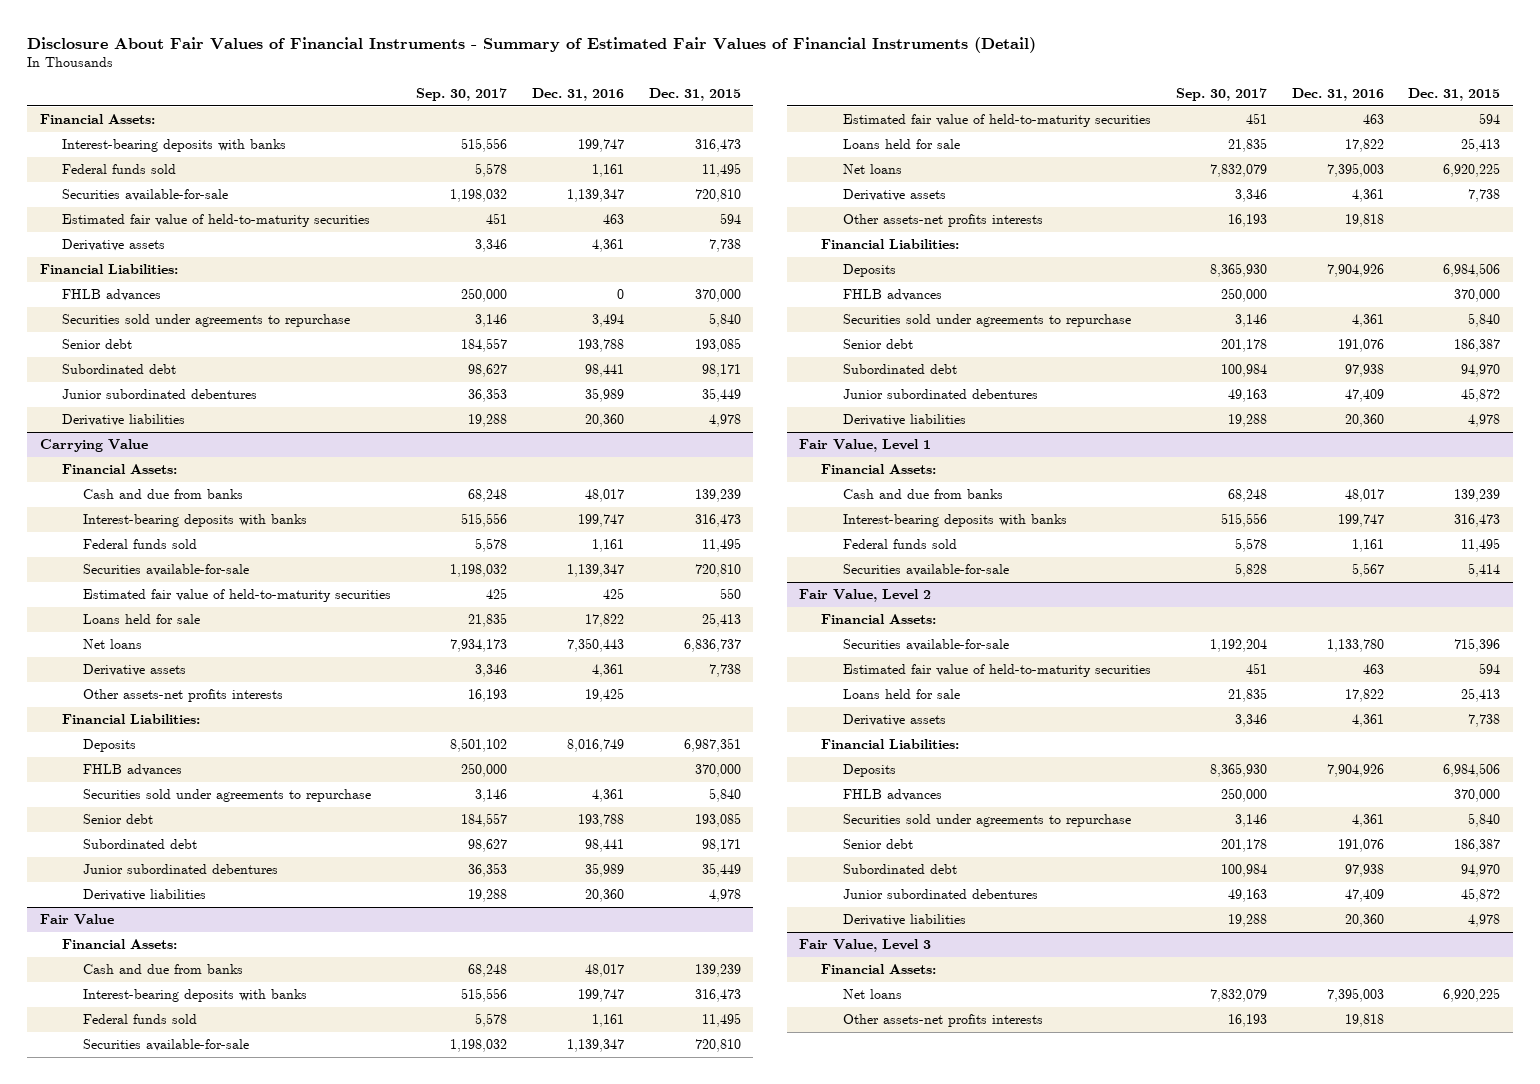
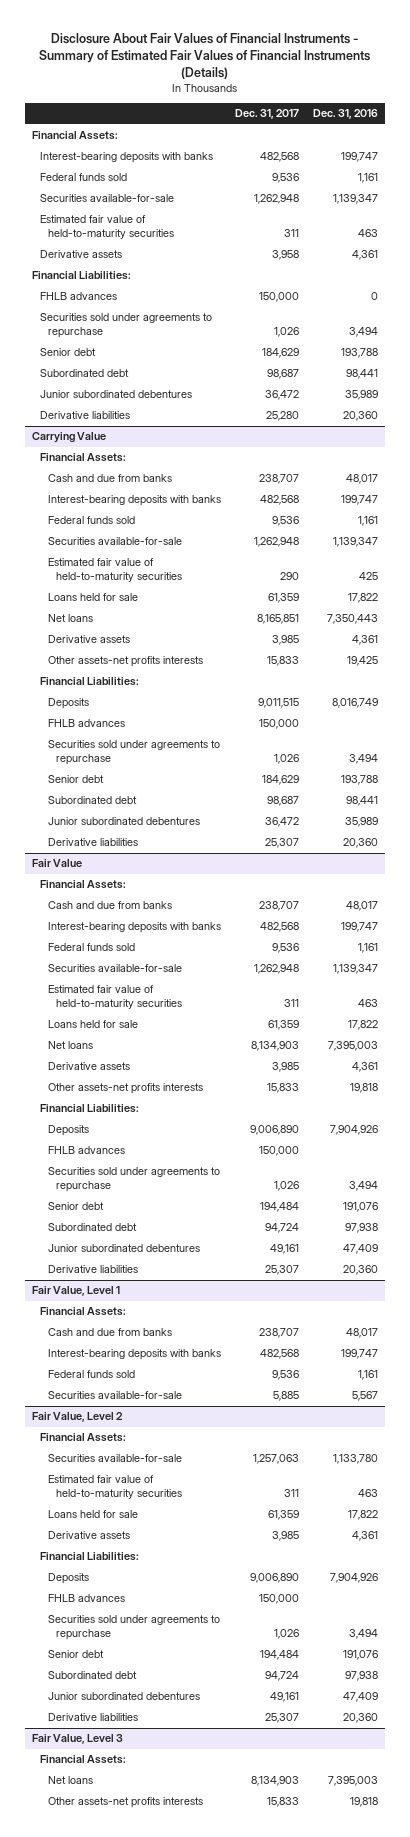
[27,36,1037,53] Disclosure About Fair Values of Financial Instruments - Summary of Estimated Fair Values of Financial Instruments (Detail) -> [39,32,371,79] Disclosure About Fair Values of Financial Instruments - Summary of Estimated Fair Values of Financial Instruments (Details)
[416,88,508,102] Sep. 30, 2017 -> none
[648,88,741,102] Dec. 31, 2015 -> none
none -> [235,109,300,120] Dec. 31, 2017
[591,789,624,803] 4,361 -> [348,754,378,765] 3,494
[1351,314,1384,328] 4,361 -> [348,1181,378,1192] 3,494
[1351,814,1384,828] 4,361 -> [348,1629,378,1640] 3,494

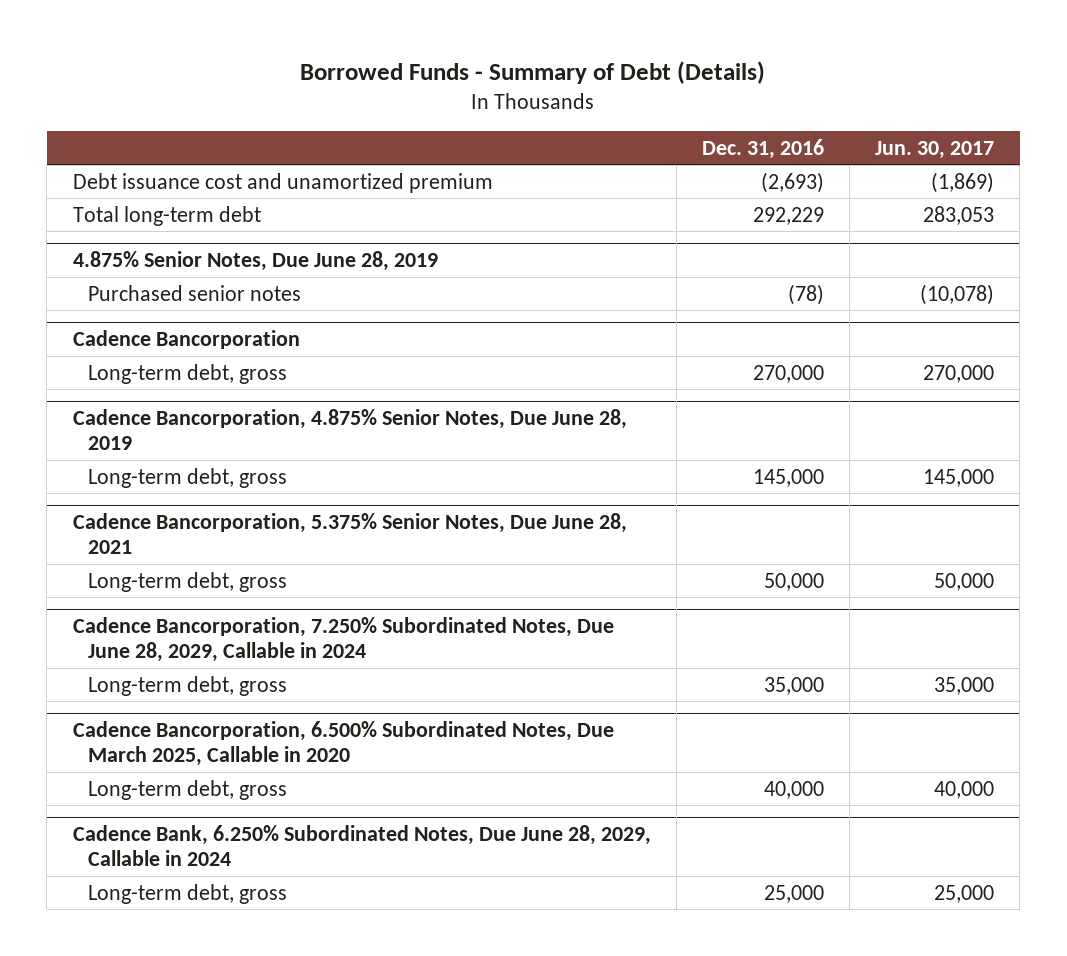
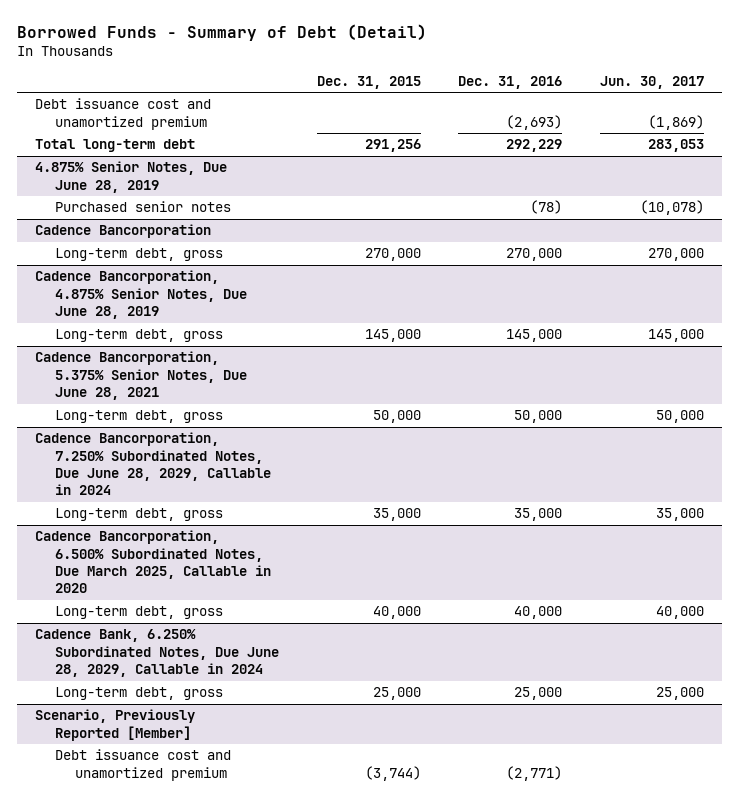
[300,61,766,85] Borrowed Funds - Summary of Debt (Details) -> [16,23,427,41] Borrowed Funds - Summary of Debt (Detail)
none -> [316,75,421,89] Dec. 31, 2015
none -> [35,709,196,741] Scenario, Previously Reported [Member]
none -> [55,749,232,781] Debt issuance cost and unamortized premium

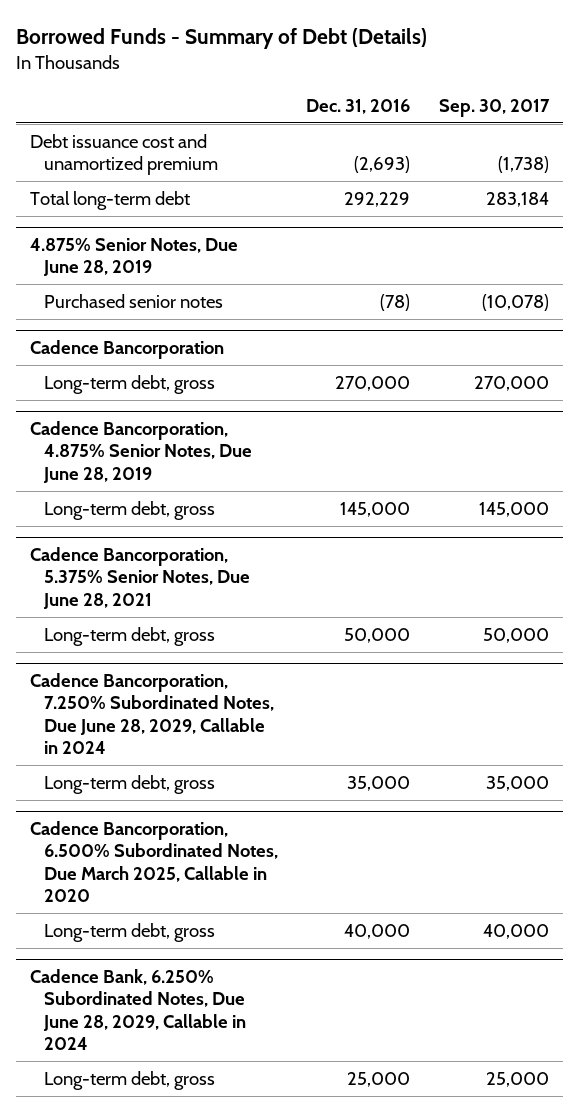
[16,23,427,41] Borrowed Funds - Summary of Debt (Detail) -> [15,28,427,50] Borrowed Funds - Summary of Debt (Details)
[316,75,421,89] Dec. 31, 2015 -> none
[599,75,704,89] Jun. 30, 2017 -> none
none -> [438,98,550,117] Sep. 30, 2017
[35,709,196,741] Scenario, Previously Reported [Member] -> none
[55,749,232,781] Debt issuance cost and unamortized premium -> none

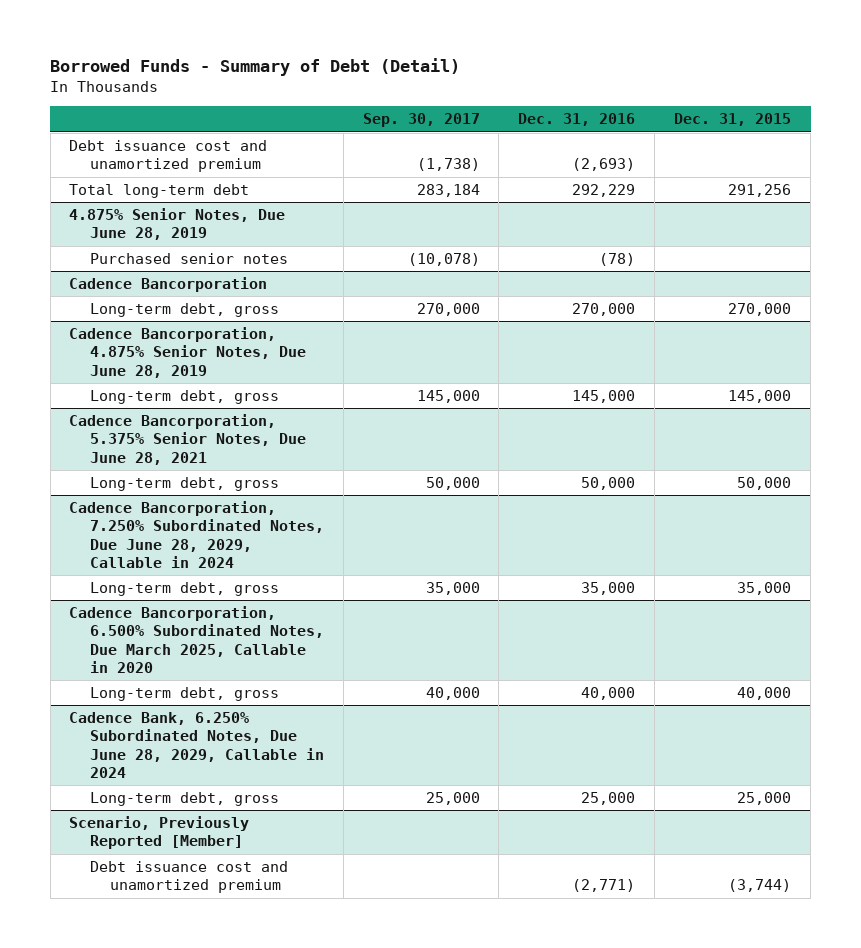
[15,28,427,50] Borrowed Funds - Summary of Debt (Details) -> [50,58,461,77] Borrowed Funds - Summary of Debt (Detail)
none -> [674,113,792,127] Dec. 31, 2015
none -> [69,815,250,850] Scenario, Previously Reported [Member]
none -> [89,860,288,894] Debt issuance cost and unamortized premium

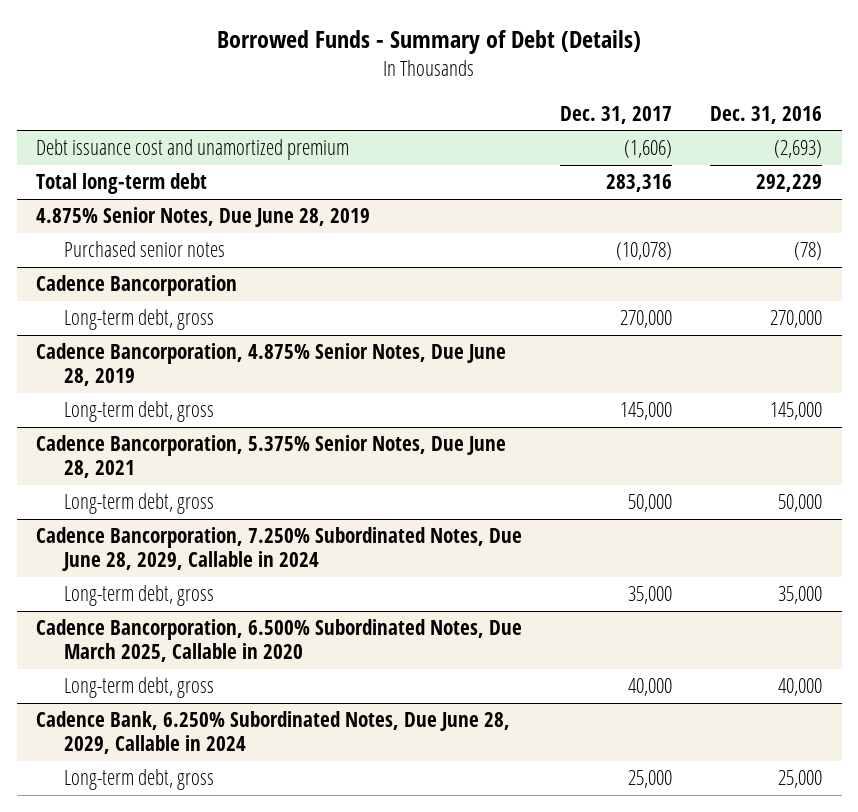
[50,58,461,77] Borrowed Funds - Summary of Debt (Detail) -> [217,30,642,55] Borrowed Funds - Summary of Debt (Details)
[362,113,480,128] Sep. 30, 2017 -> none
[674,113,792,127] Dec. 31, 2015 -> none
none -> [560,105,673,124] Dec. 31, 2017
[69,815,250,850] Scenario, Previously Reported [Member] -> none
[89,860,288,894] Debt issuance cost and unamortized premium -> none

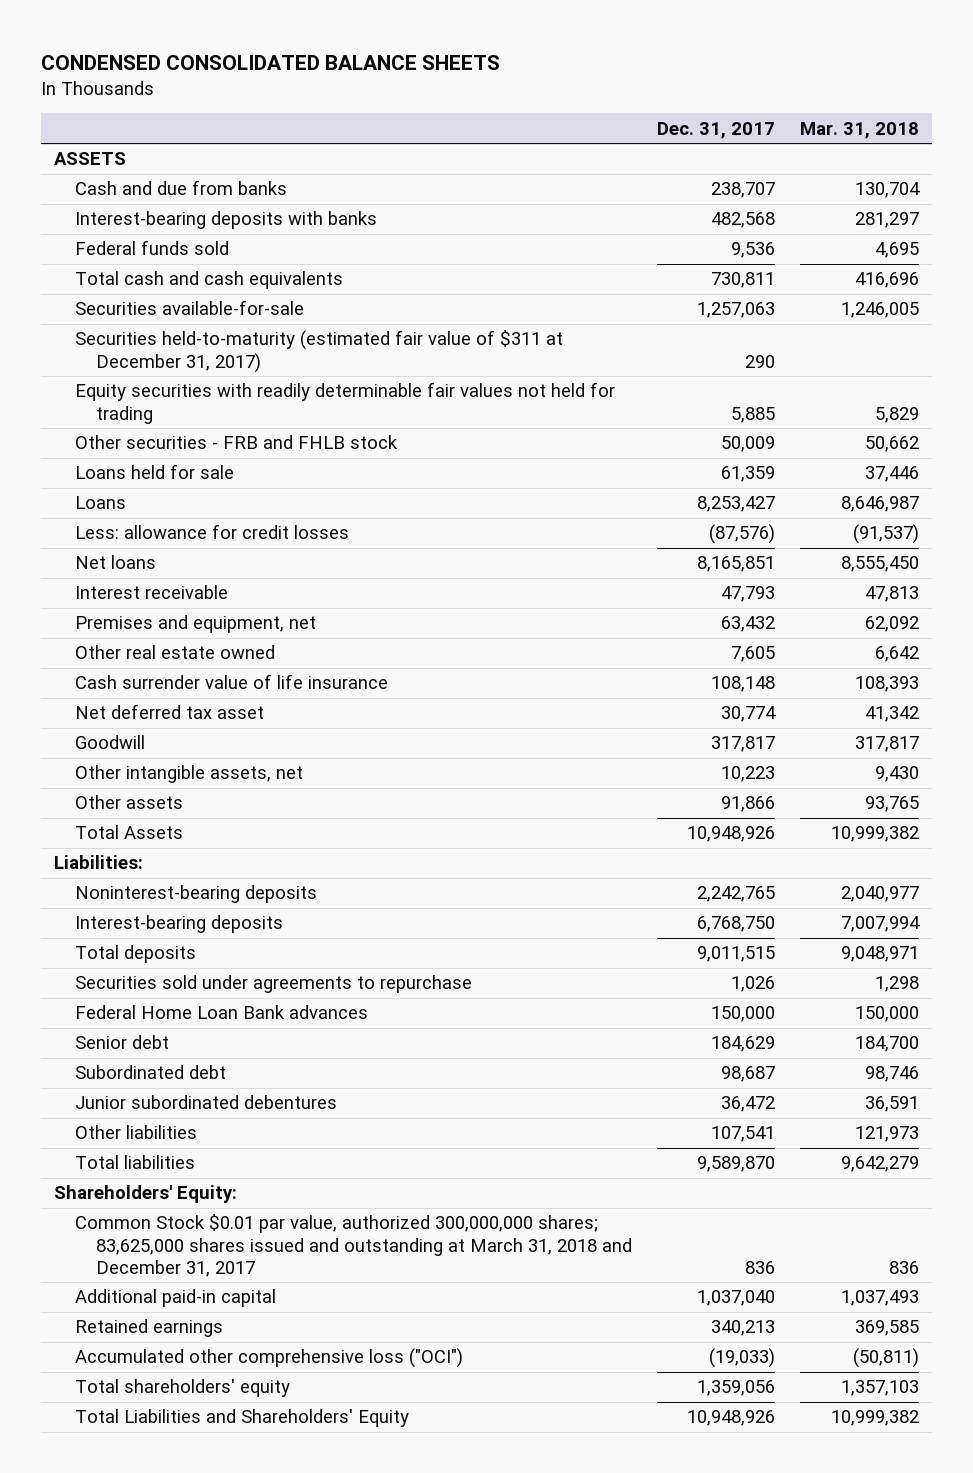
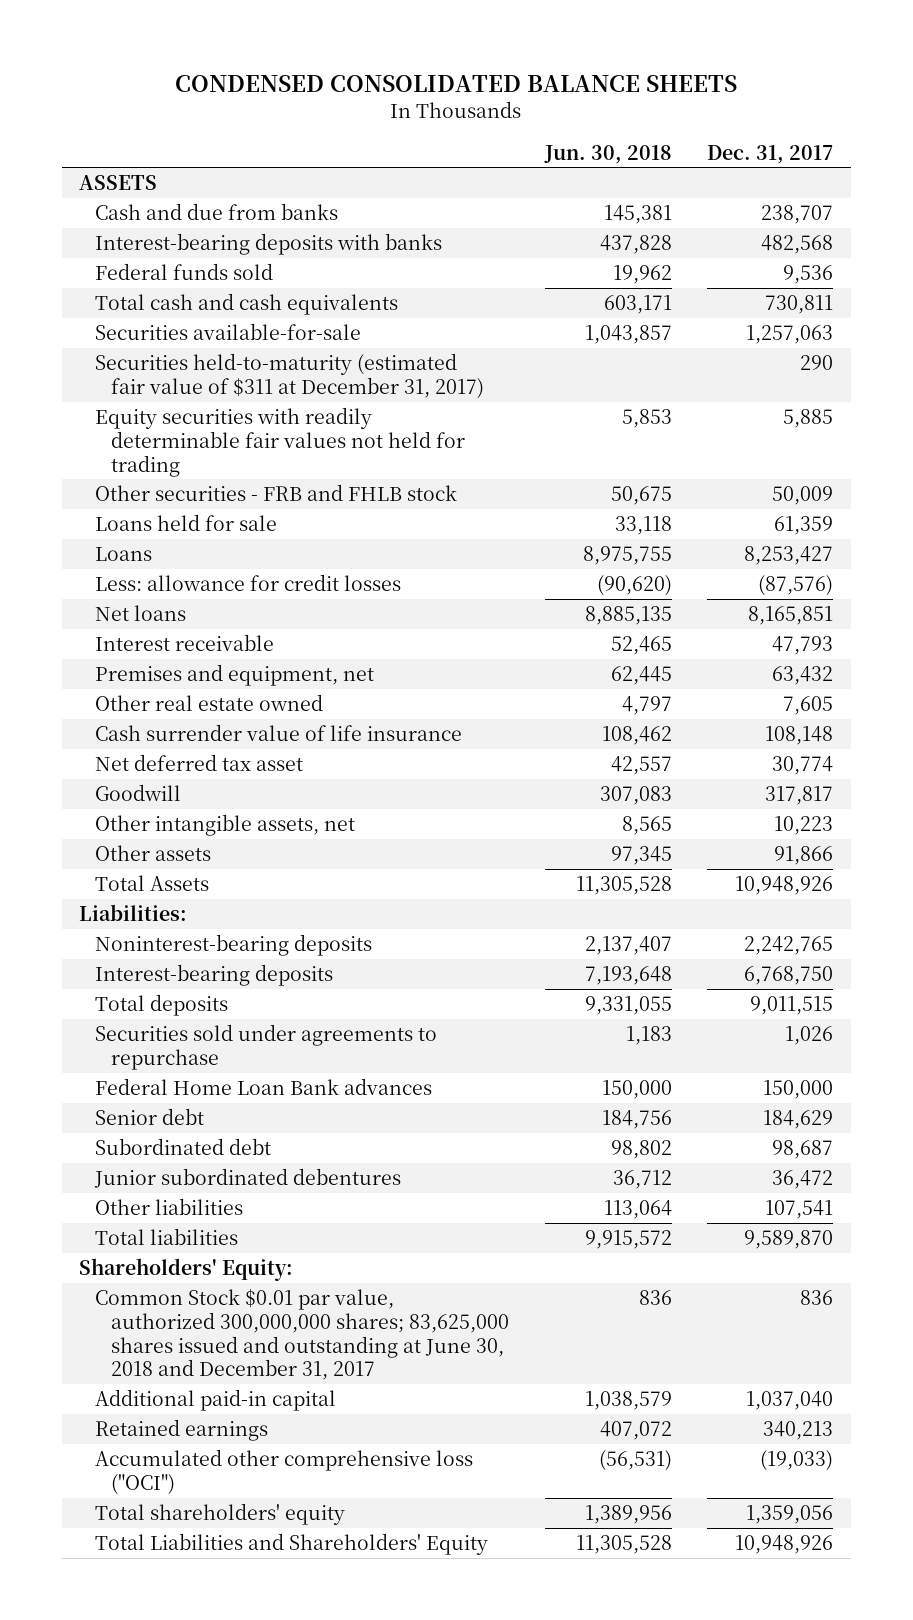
[800,121,920,139] Mar. 31, 2018 -> none
none -> [543,144,672,164] Jun. 30, 2018
[75,1214,633,1278] Common Stock $0.01 par value, authorized 300,000,000 shares; 83,625,000 shares issued and outstanding at March 31, 2018 and December 31, 2017 -> [95,1289,510,1381] Common Stock $0.01 par value, authorized 300,000,000 shares; 83,625,000 shares issued and outstanding at June 30, 2018 and December 31, 2017

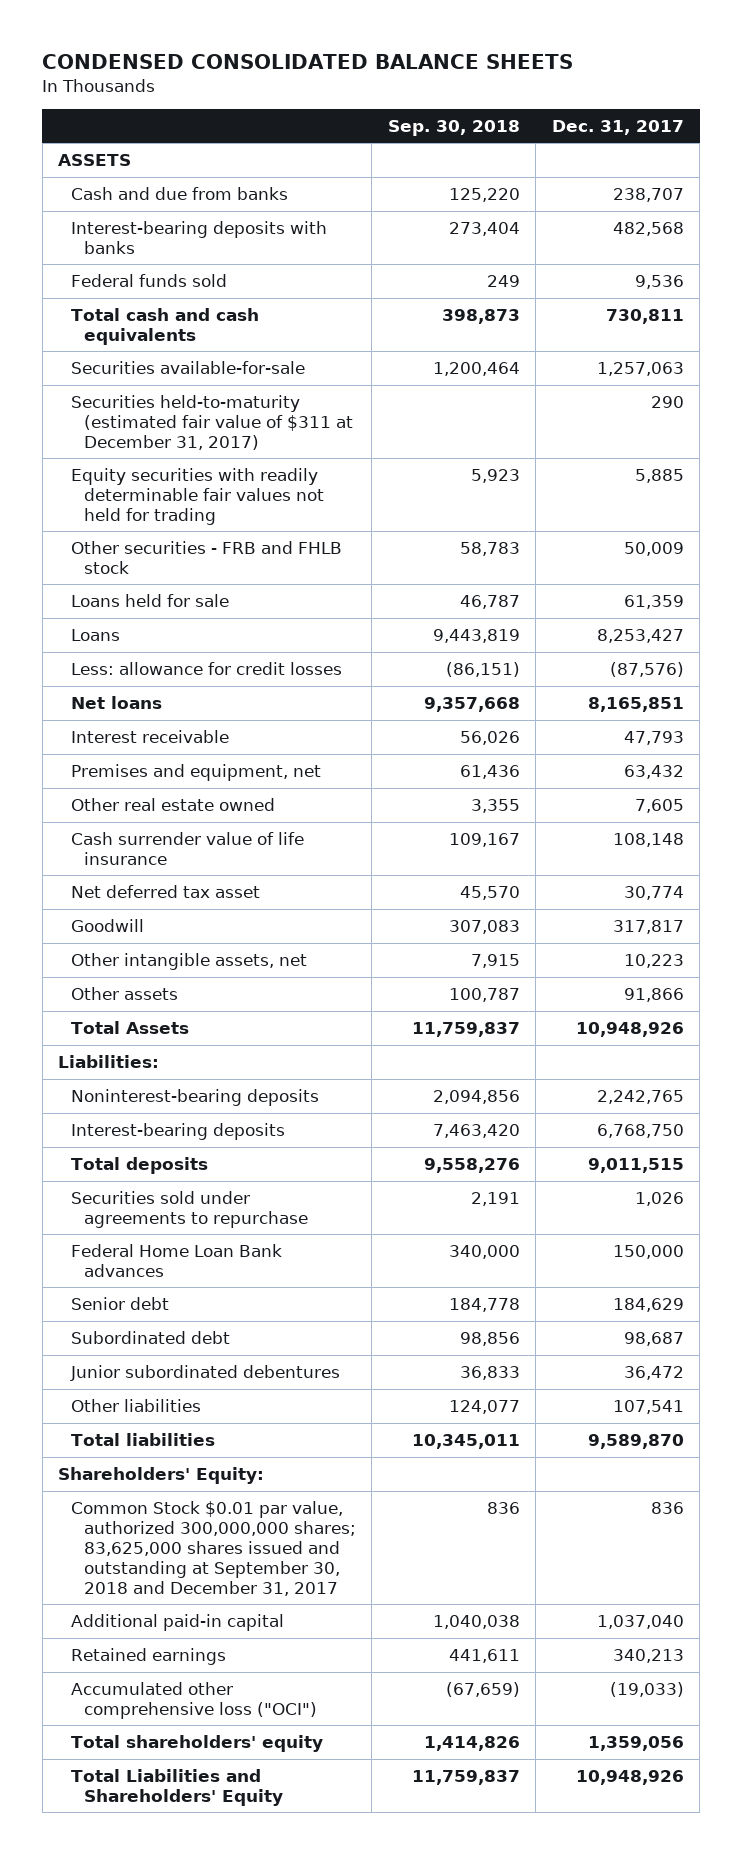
[543,144,672,164] Jun. 30, 2018 -> none
none -> [387,119,520,136] Sep. 30, 2018
[95,1289,510,1381] Common Stock $0.01 par value, authorized 300,000,000 shares; 83,625,000 shares issued and outstanding at June 30, 2018 and December 31, 2017 -> [71,1500,356,1596] Common Stock $0.01 par value, authorized 300,000,000 shares; 83,625,000 shares issued and outstanding at September 30, 2018 and December 31, 2017

